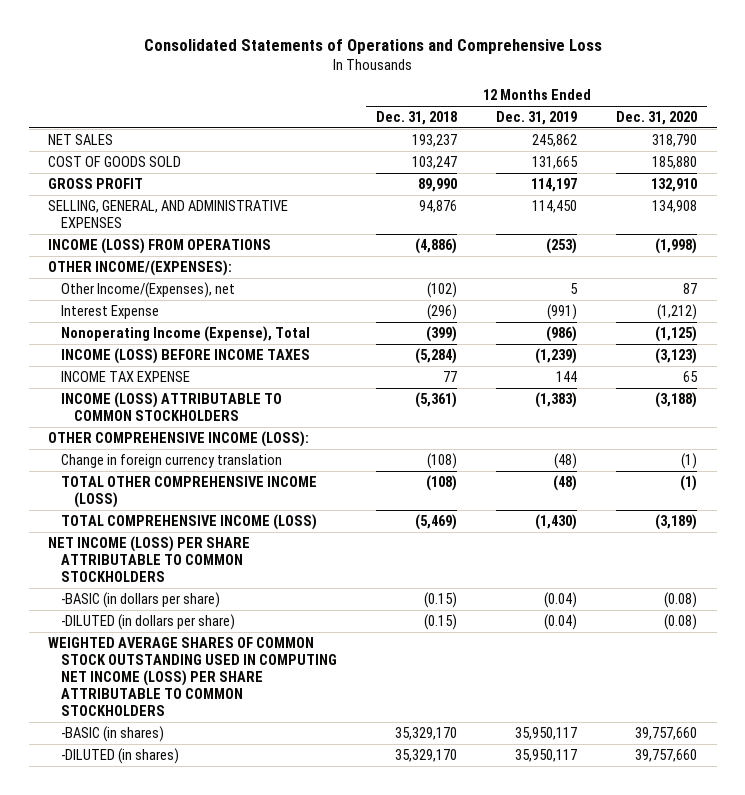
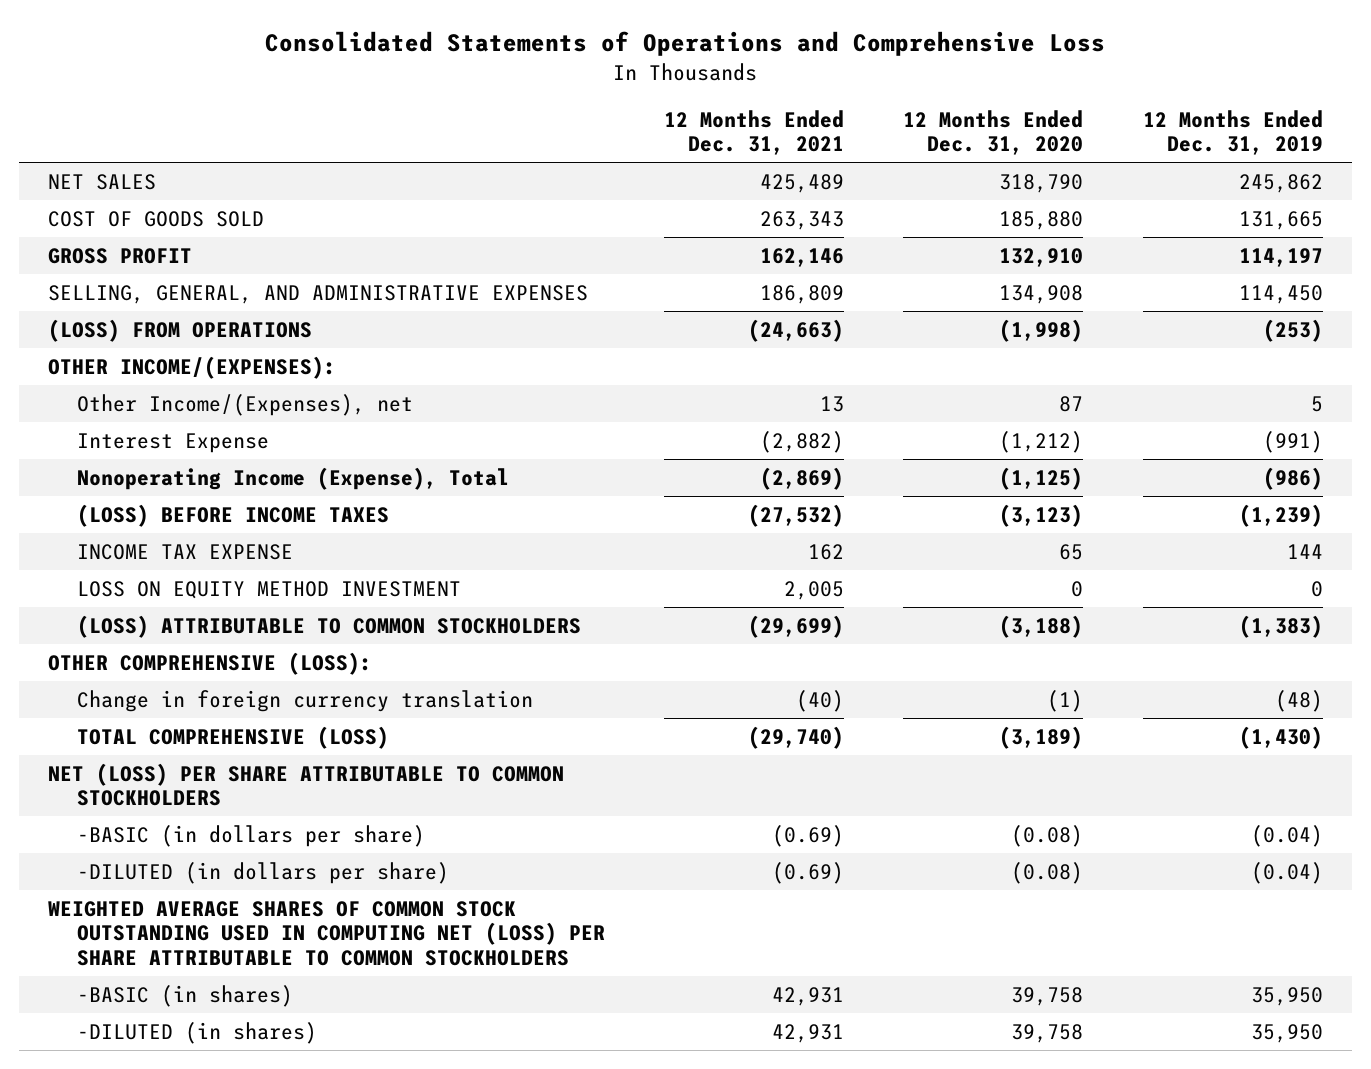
[375,111,457,126] Dec. 31, 2018 -> none
none -> [664,109,845,155] 12 Months Ended Dec. 31, 2021
[48,237,272,254] INCOME (LOSS) FROM OPERATIONS -> [48,318,313,342] (LOSS) FROM OPERATIONS
[60,347,310,364] INCOME (LOSS) BEFORE INCOME TAXES -> [76,503,389,527] (LOSS) BEFORE INCOME TAXES
none -> [76,580,461,599] LOSS ON EQUITY METHOD INVESTMENT
[60,391,282,421] INCOME (LOSS) ATTRIBUTABLE TO COMMON STOCKHOLDERS -> [76,614,581,638] (LOSS) ATTRIBUTABLE TO COMMON STOCKHOLDERS
[48,430,310,447] OTHER COMPREHENSIVE INCOME (LOSS): -> [48,651,373,675] OTHER COMPREHENSIVE (LOSS):
[60,475,317,508] TOTAL OTHER COMPREHENSIVE INCOME (LOSS) -> none
[60,513,317,530] TOTAL COMPREHENSIVE INCOME (LOSS) -> [76,725,389,749] TOTAL COMPREHENSIVE (LOSS)
[48,535,251,582] NET INCOME (LOSS) PER SHARE ATTRIBUTABLE TO COMMON STOCKHOLDERS -> [48,762,565,807] NET (LOSS) PER SHARE ATTRIBUTABLE TO COMMON STOCKHOLDERS
[48,636,337,716] WEIGHTED AVERAGE SHARES OF COMMON STOCK OUTSTANDING USED IN COMPUTING NET INCOME (LOSS) PER SHARE ATTRIBUTABLE TO COMMON STOCKHOLDERS -> [48,900,605,966] WEIGHTED AVERAGE SHARES OF COMMON STOCK OUTSTANDING USED IN COMPUTING NET (LOSS) PER SHARE ATTRIBUTABLE TO COMMON STOCKHOLDERS
[515,726,578,740] 35,950,117 -> [1250,986,1323,1006] 35,950
[635,726,698,740] 39,757,660 -> [1011,986,1084,1006] 39,758
[515,748,578,762] 35,950,117 -> [1250,1023,1323,1043] 35,950
[635,748,698,762] 39,757,660 -> [1011,1023,1084,1043] 39,758

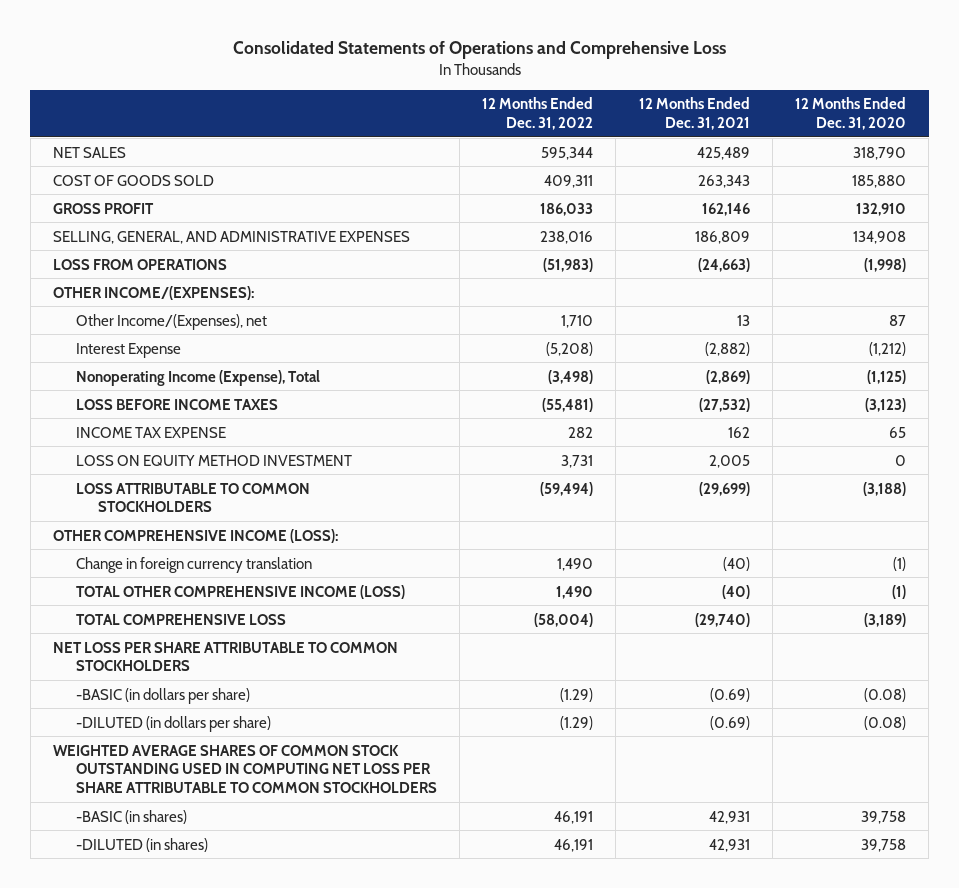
[1142,109,1323,155] 12 Months Ended Dec. 31, 2019 -> none
none -> [482,97,594,130] 12 Months Ended Dec. 31, 2022
[48,318,313,342] (LOSS) FROM OPERATIONS -> [53,258,228,270] LOSS FROM OPERATIONS
[76,503,389,527] (LOSS) BEFORE INCOME TAXES -> [75,398,278,410] LOSS BEFORE INCOME TAXES
[76,614,581,638] (LOSS) ATTRIBUTABLE TO COMMON STOCKHOLDERS -> [75,482,310,513] LOSS ATTRIBUTABLE TO COMMON STOCKHOLDERS
[48,651,373,675] OTHER COMPREHENSIVE (LOSS): -> [53,528,339,543] OTHER COMPREHENSIVE INCOME (LOSS):
none -> [75,584,405,599] TOTAL OTHER COMPREHENSIVE INCOME (LOSS)
[76,725,389,749] TOTAL COMPREHENSIVE (LOSS) -> [75,613,286,625] TOTAL COMPREHENSIVE LOSS
[48,762,565,807] NET (LOSS) PER SHARE ATTRIBUTABLE TO COMMON STOCKHOLDERS -> [53,641,399,672] NET LOSS PER SHARE ATTRIBUTABLE TO COMMON STOCKHOLDERS
[48,900,605,966] WEIGHTED AVERAGE SHARES OF COMMON STOCK OUTSTANDING USED IN COMPUTING NET (LOSS) PER SHARE ATTRIBUTABLE TO COMMON STOCKHOLDERS -> [53,744,437,793] WEIGHTED AVERAGE SHARES OF COMMON STOCK OUTSTANDING USED IN COMPUTING NET LOSS PER SHARE ATTRIBUTABLE TO COMMON STOCKHOLDERS

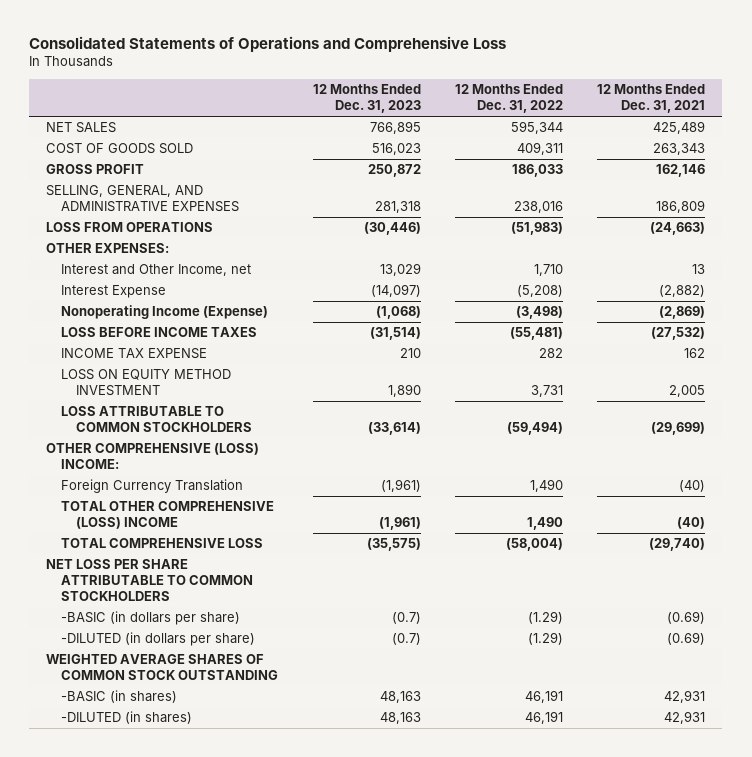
[794,97,906,130] 12 Months Ended Dec. 31, 2020 -> none
none -> [312,84,421,114] 12 Months Ended Dec. 31, 2023
[53,285,255,300] OTHER INCOME/(EXPENSES): -> [46,243,170,254] OTHER EXPENSES:
[75,313,267,330] Other Income/(Expenses), net -> [61,264,252,277] Interest and Other Income, net
[75,369,320,386] Nonoperating Income (Expense), Total -> [61,305,269,320] Nonoperating Income (Expense)
[53,528,339,543] OTHER COMPREHENSIVE INCOME (LOSS): -> [46,443,260,470] OTHER COMPREHENSIVE (LOSS) INCOME:
[75,556,312,573] Change in foreign currency translation -> [61,479,244,494] Foreign Currency Translation
[75,584,405,599] TOTAL OTHER COMPREHENSIVE INCOME (LOSS) -> [61,501,275,530] TOTAL OTHER COMPREHENSIVE (LOSS) INCOME
[53,744,437,793] WEIGHTED AVERAGE SHARES OF COMMON STOCK OUTSTANDING USED IN COMPUTING NET LOSS PER SHARE ATTRIBUTABLE TO COMMON STOCKHOLDERS -> [46,654,279,681] WEIGHTED AVERAGE SHARES OF COMMON STOCK OUTSTANDING

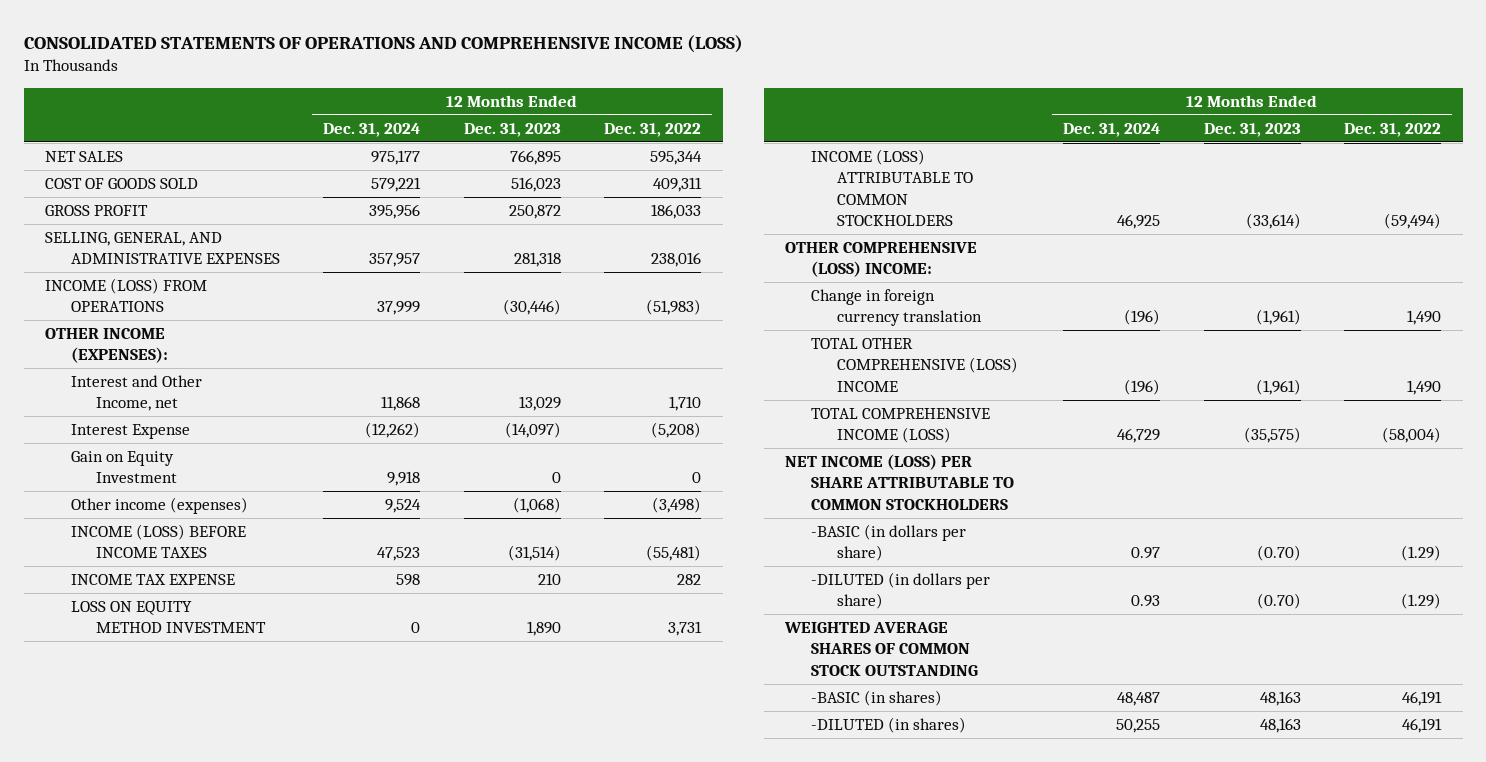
[29,36,507,53] Consolidated Statements of Operations and Comprehensive Loss -> [23,35,743,54] CONSOLIDATED STATEMENTS OF OPERATIONS AND COMPREHENSIVE INCOME (LOSS)
[597,84,706,114] 12 Months Ended Dec. 31, 2021 -> none
none -> [323,122,421,137] Dec. 31, 2024
[46,222,214,233] LOSS FROM OPERATIONS -> [45,278,208,313] INCOME (LOSS) FROM OPERATIONS
[46,243,170,254] OTHER EXPENSES: -> [45,328,168,364] OTHER INCOME (EXPENSES):
none -> [70,451,178,484] Gain on Equity Investment
[61,305,269,320] Nonoperating Income (Expense) -> [70,497,248,515] Other income (expenses)
[61,327,258,338] LOSS BEFORE INCOME TAXES -> [70,524,246,559] INCOME (LOSS) BEFORE INCOME TAXES
[61,406,253,433] LOSS ATTRIBUTABLE TO COMMON STOCKHOLDERS -> [810,149,973,226] INCOME (LOSS) ATTRIBUTABLE TO COMMON STOCKHOLDERS
[61,479,244,494] Foreign Currency Translation -> [810,289,982,327] Change in foreign currency translation
[61,538,264,549] TOTAL COMPREHENSIVE LOSS -> [810,408,990,444] TOTAL COMPREHENSIVE INCOME (LOSS)
[46,559,254,602] NET LOSS PER SHARE ATTRIBUTABLE TO COMMON STOCKHOLDERS -> [785,454,1014,510] NET INCOME (LOSS) PER SHARE ATTRIBUTABLE TO COMMON STOCKHOLDERS
[391,612,421,625] (0.7) -> [1256,545,1301,562] (0.70)
[391,633,421,646] (0.7) -> [1256,593,1301,610] (0.70)

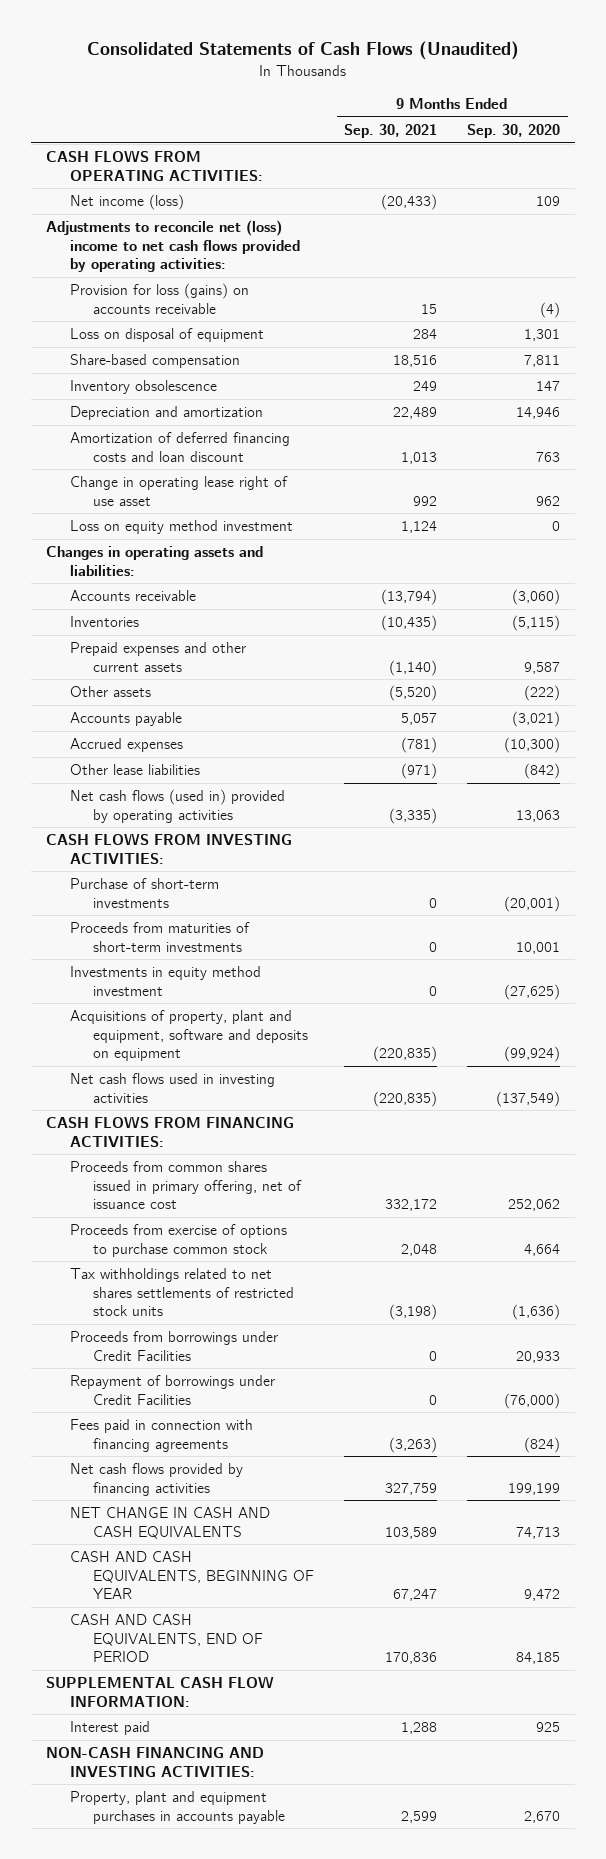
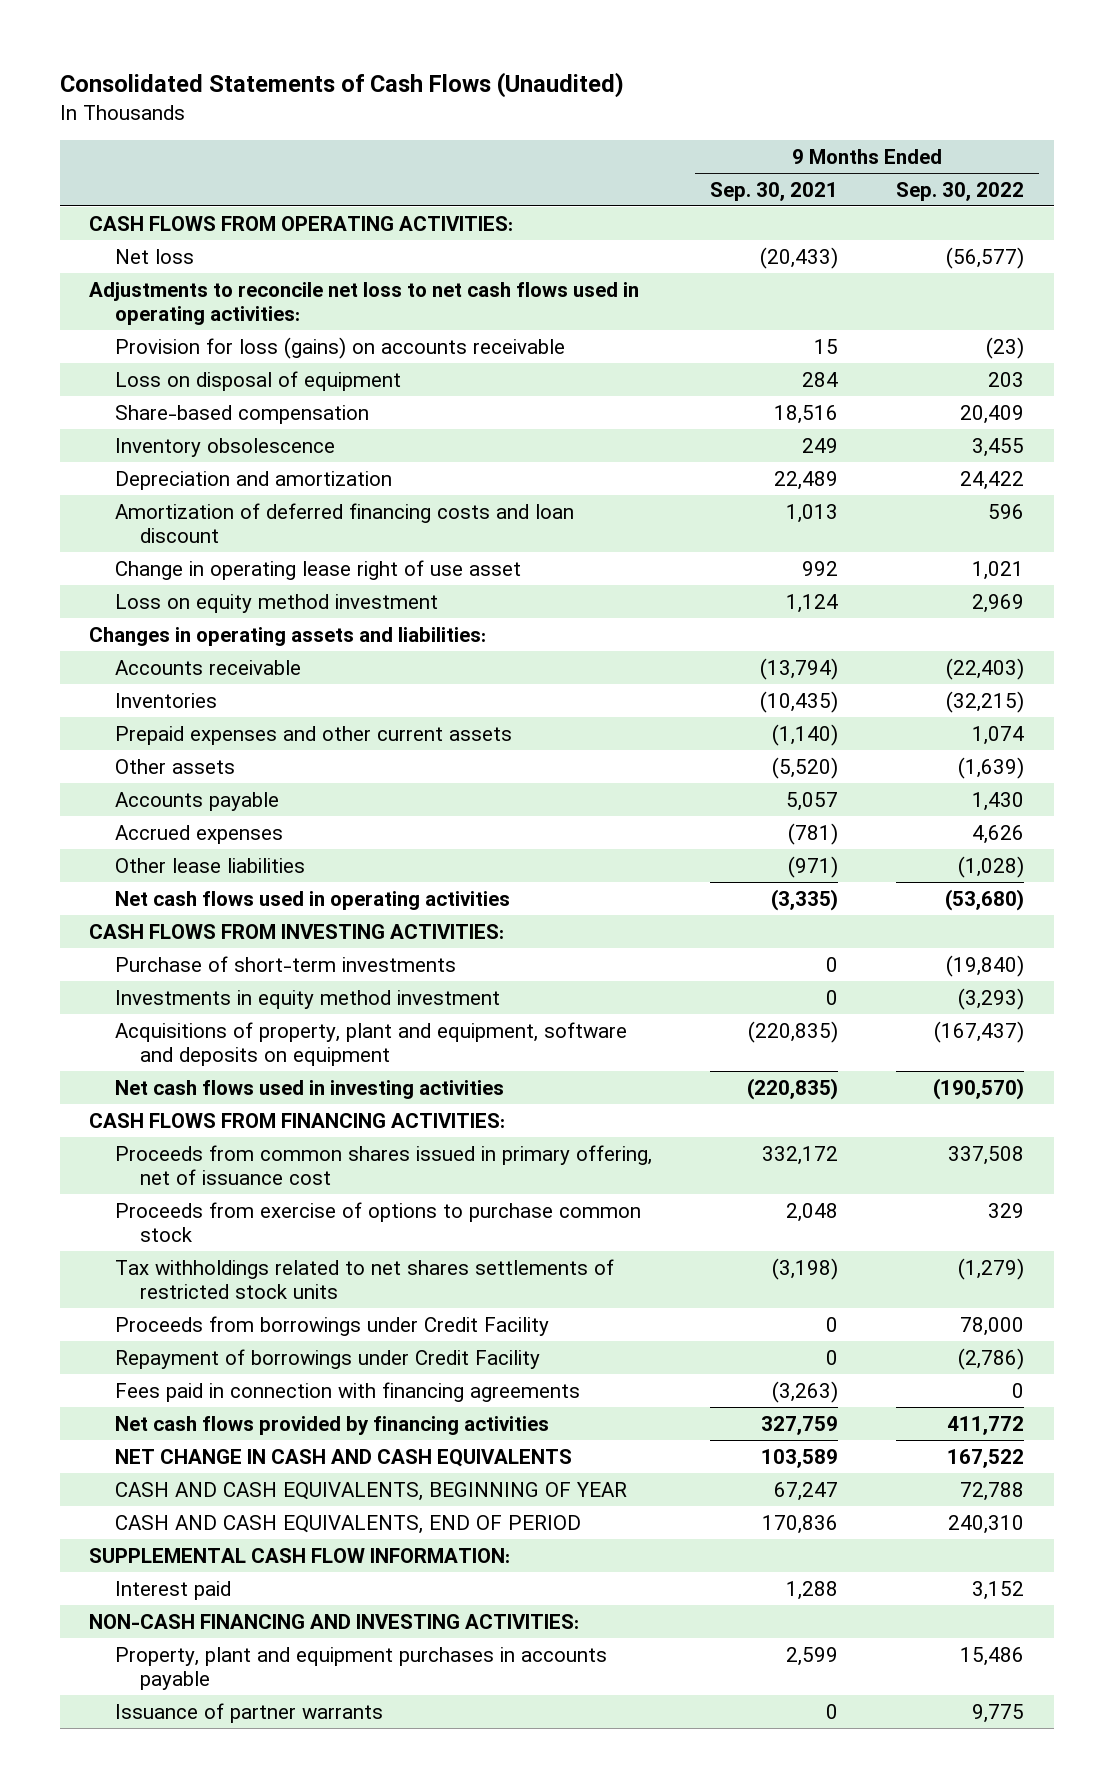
[467,123,561,138] Sep. 30, 2020 -> none
none -> [896,181,1025,201] Sep. 30, 2022
[69,194,184,211] Net income (loss) -> [114,248,194,264] Net loss
[46,220,300,273] Adjustments to reconcile net (loss) income to net cash flows provided by operating activities: -> [89,281,640,325] Adjustments to reconcile net loss to net cash flows used in operating activities:
[69,789,285,823] Net cash flows (used in) provided by operating activities -> [114,890,510,910] Net cash flows used in operating activities
[69,922,250,952] Proceeds from maturities of short-term investments -> none
[69,1331,278,1361] Proceeds from borrowings under Credit Facilities -> [114,1315,549,1336] Proceeds from borrowings under Credit Facility
[69,1375,275,1405] Repayment of borrowings under Credit Facilities -> [114,1348,540,1369] Repayment of borrowings under Credit Facility
none -> [114,1702,383,1723] Issuance of partner warrants

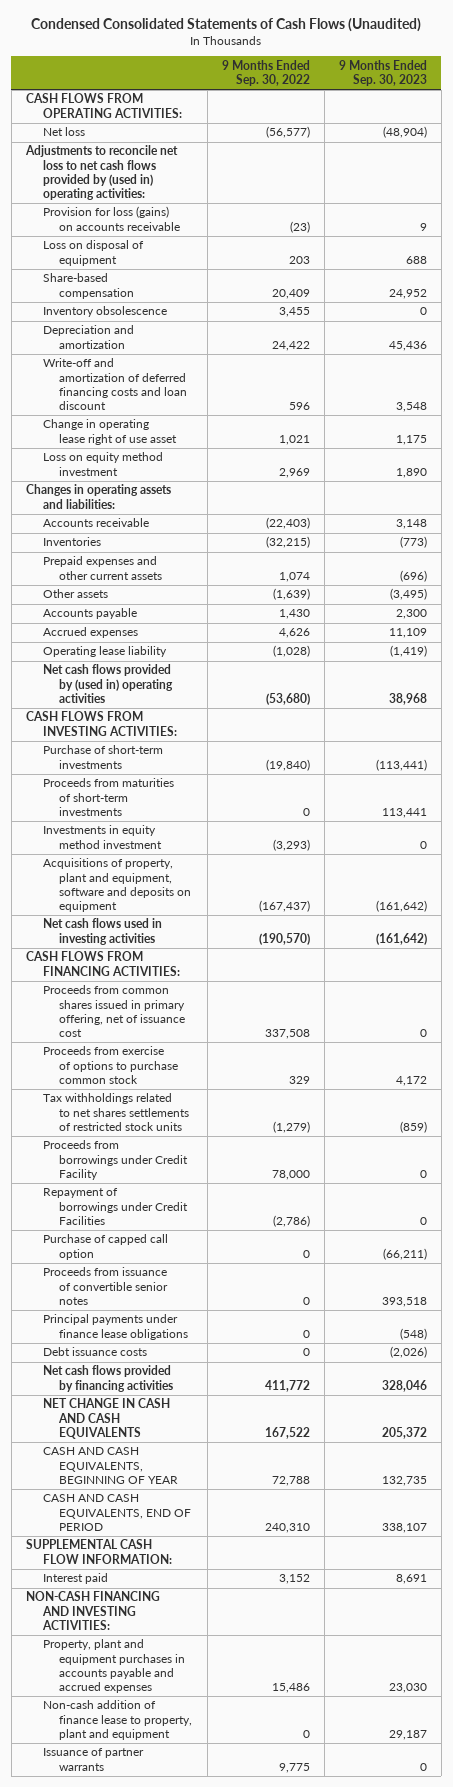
[60,72,625,99] Consolidated Statements of Cash Flows (Unaudited) -> [31,18,422,33] Condensed Consolidated Statements of Cash Flows (Unaudited)
[710,181,839,201] Sep. 30, 2021 -> none
none -> [338,59,427,86] 9 Months Ended Sep. 30, 2023
[89,281,640,325] Adjustments to reconcile net loss to net cash flows used in operating activities: -> [24,145,178,201] Adjustments to reconcile net loss to net cash flows provided by (used in) operating activities:
[114,502,574,543] Amortization of deferred financing costs and loan discount -> [42,358,188,411] Write-off and amortization of deferred financing costs and loan discount
[114,857,305,873] Other lease liabilities -> [42,646,167,658] Operating lease liability
[114,890,510,910] Net cash flows used in operating activities -> [42,664,174,703] Net cash flows provided by (used in) operating activities
none -> [42,778,174,816] Proceeds from maturities of short-term investments
[114,1381,580,1402] Fees paid in connection with financing agreements -> none
[114,1348,540,1369] Repayment of borrowings under Credit Facility -> [42,1188,189,1225] Repayment of borrowings under Credit Facilities
none -> [42,1234,168,1260] Purchase of capped call option
none -> [42,1267,169,1305] Proceeds from issuance of convertible senior notes
none -> [42,1314,189,1340] Principal payments under finance lease obligations
none -> [42,1347,147,1357] Debt issuance costs
[114,1646,607,1690] Property, plant and equipment purchases in accounts payable -> [42,1639,186,1694] Property, plant and equipment purchases in accounts payable and accrued expenses
none -> [42,1700,193,1740] Non-cash addition of finance lease to property, plant and equipment

